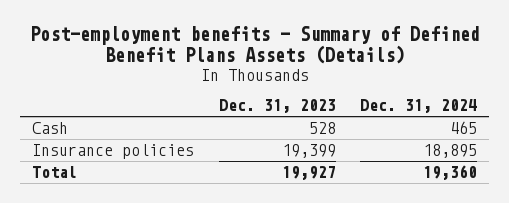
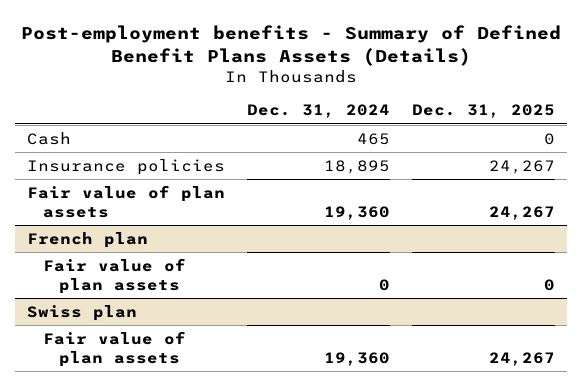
[218,99,336,114] Dec. 31, 2023 -> none
none -> [412,104,556,119] Dec. 31, 2025
[32,166,78,179] Total -> [26,184,225,218] Fair value of plan assets
none -> [26,231,148,248] French plan
none -> [42,257,186,294] Fair value of plan assets
none -> [26,304,137,321] Swiss plan
none -> [42,330,186,367] Fair value of plan assets

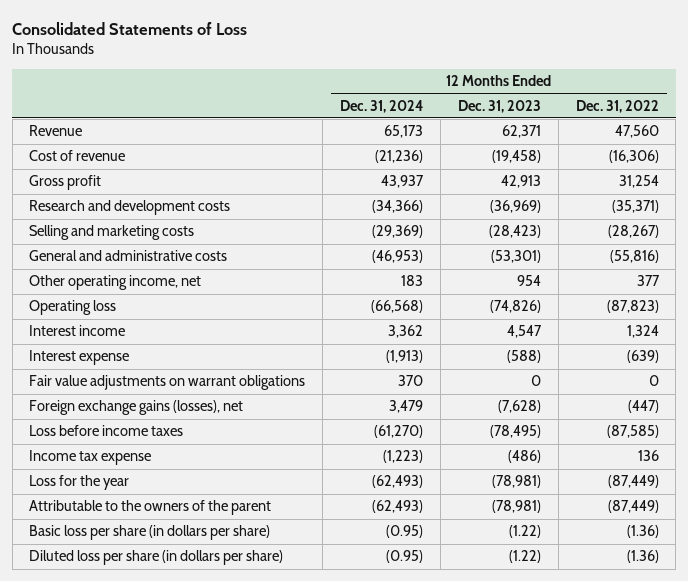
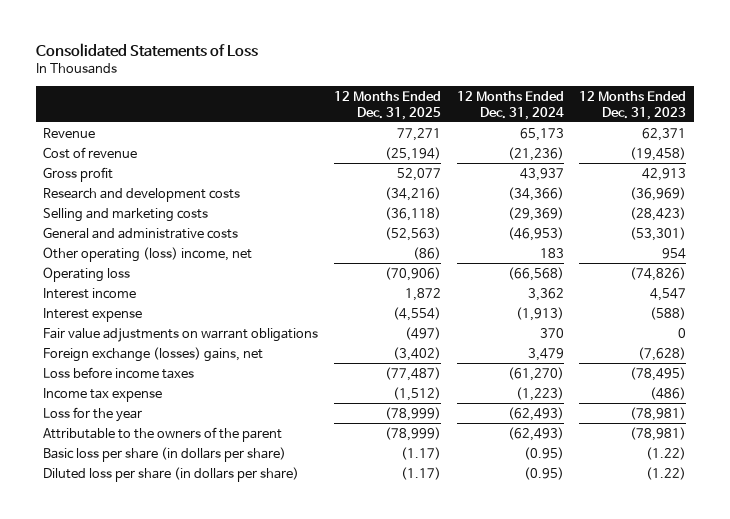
[575,99,659,113] Dec. 31, 2022 -> none
none -> [334,90,442,120] 12 Months Ended Dec. 31, 2025
[29,275,202,291] Other operating income, net -> [43,246,253,262] Other operating (loss) income, net
[29,400,244,416] Foreign exchange gains (losses), net -> [43,346,264,362] Foreign exchange (losses) gains, net

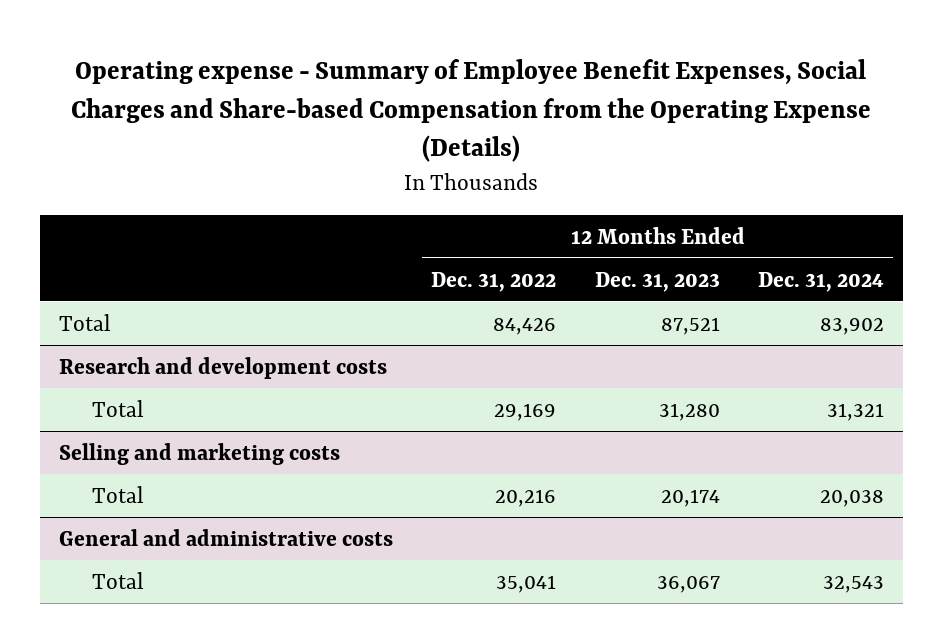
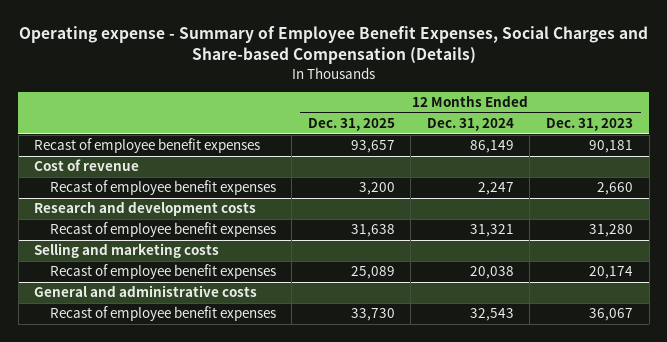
[71,59,872,163] Operating expense - Summary of Employee Benefit Expenses, Social Charges and Share-based Compensation from the Operating Expense (Details) -> [18,26,648,65] Operating expense - Summary of Employee Benefit Expenses, Social Charges and Share-based Compensation (Details)
[431,271,557,292] Dec. 31, 2022 -> none
none -> [307,118,395,132] Dec. 31, 2025
[59,313,112,331] Total -> none
none -> [34,138,261,154] Recast of employee benefit expenses
none -> [34,159,140,172] Cost of revenue
none -> [49,180,276,196] Recast of employee benefit expenses
[92,399,145,417] Total -> [49,222,276,238] Recast of employee benefit expenses
[92,485,145,503] Total -> [49,264,276,280] Recast of employee benefit expenses
[92,571,145,589] Total -> [49,306,276,322] Recast of employee benefit expenses

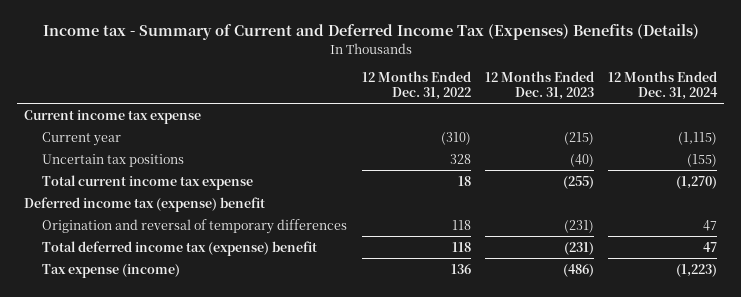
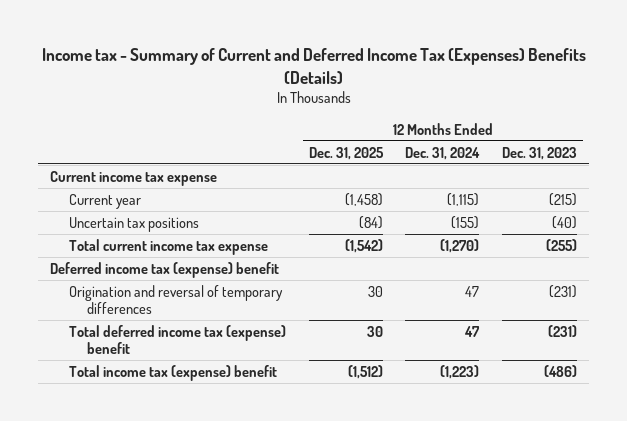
[361,70,471,101] 12 Months Ended Dec. 31, 2022 -> none
none -> [308,146,384,160] Dec. 31, 2025
[42,263,181,278] Tax expense (income) -> [68,364,277,381] Total income tax (expense) benefit

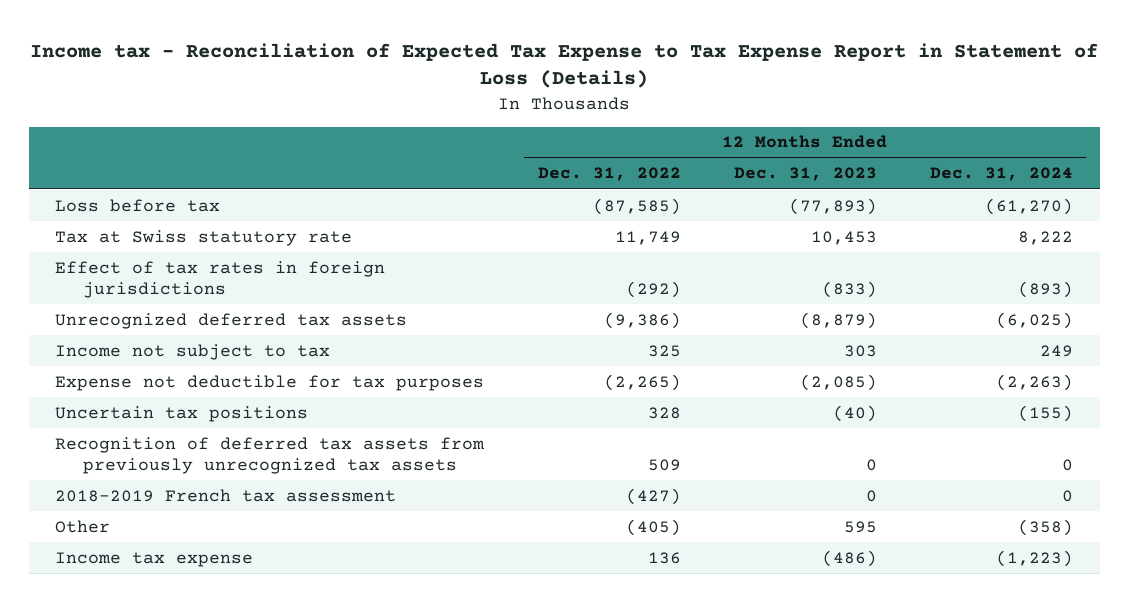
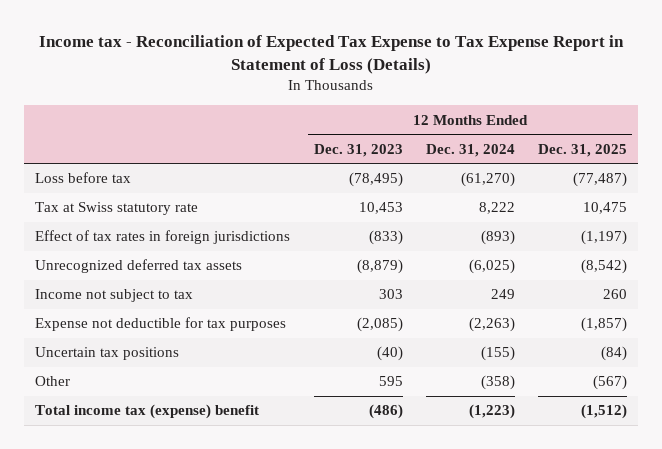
[537,167,681,182] Dec. 31, 2022 -> none
none -> [537,143,627,157] Dec. 31, 2025
[788,197,877,215] (77,893) -> [348,172,403,188] (78,495)
[55,436,486,474] Recognition of deferred tax assets from previously unrecognized tax assets -> none
[55,488,397,502] 2018-2019 French tax assessment -> none
[55,551,254,567] Income tax expense -> [35,404,260,420] Total income tax (expense) benefit

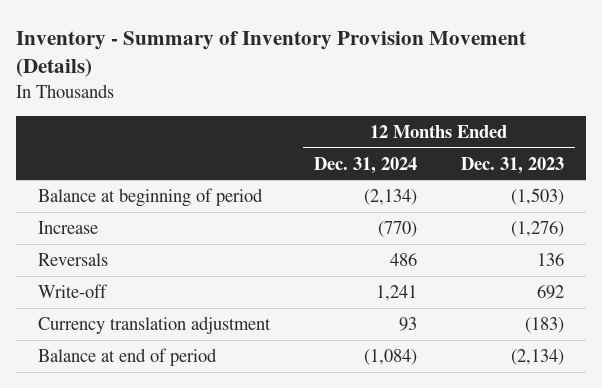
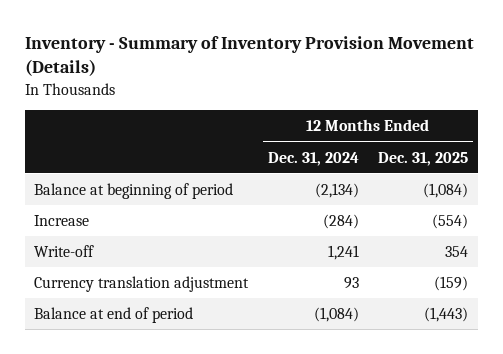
[460,156,564,174] Dec. 31, 2023 -> none
none -> [378,151,469,166] Dec. 31, 2025
[38,252,109,266] Reversals -> none
[378,220,418,237] (770) -> [322,214,359,230] (284)

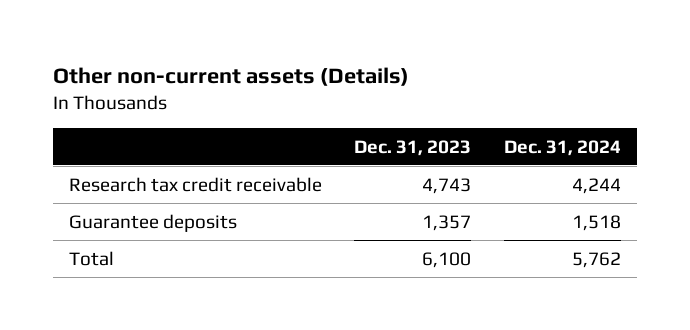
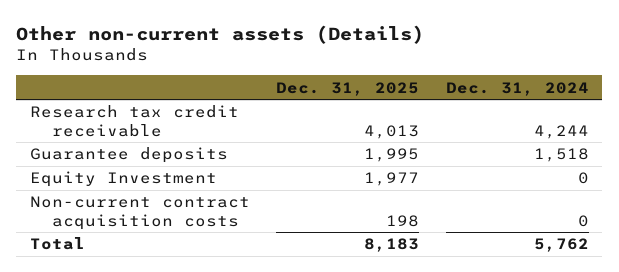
[354,139,472,156] Dec. 31, 2023 -> none
none -> [276,81,420,96] Dec. 31, 2025
none -> [29,171,217,188] Equity Investment
none -> [29,196,250,230] Non-current contract acquisition costs

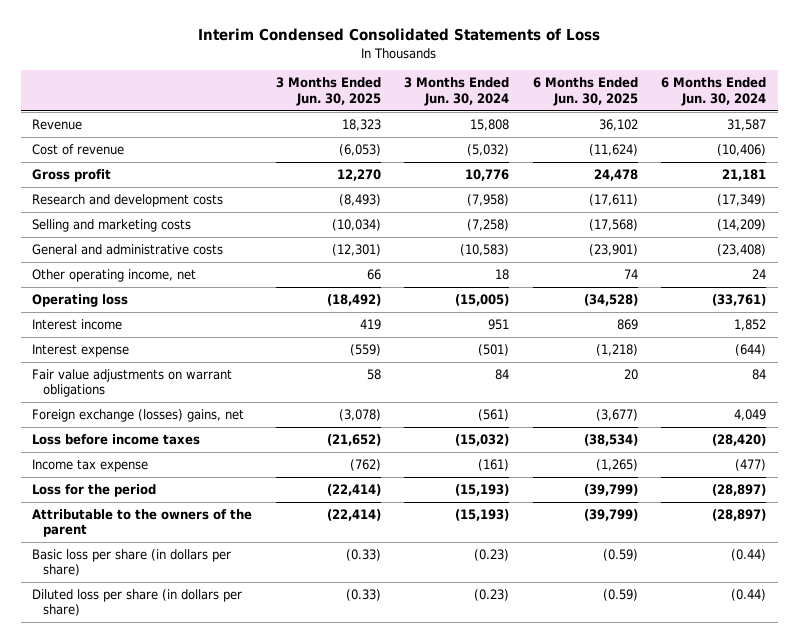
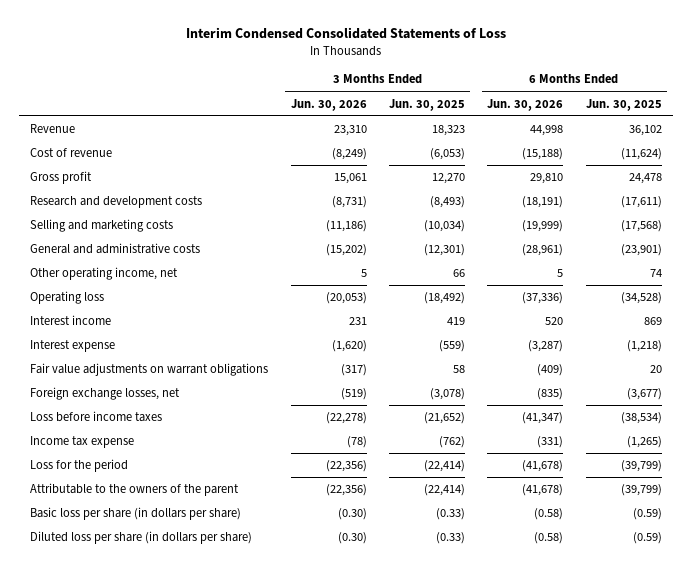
[404,77,510,106] 3 Months Ended Jun. 30, 2024 -> none
[661,77,767,106] 6 Months Ended Jun. 30, 2024 -> none
none -> [290,98,367,111] Jun. 30, 2026
none -> [487,98,564,111] Jun. 30, 2026
[32,409,245,423] Foreign exchange (losses) gains, net -> [30,387,181,401] Foreign exchange losses, net

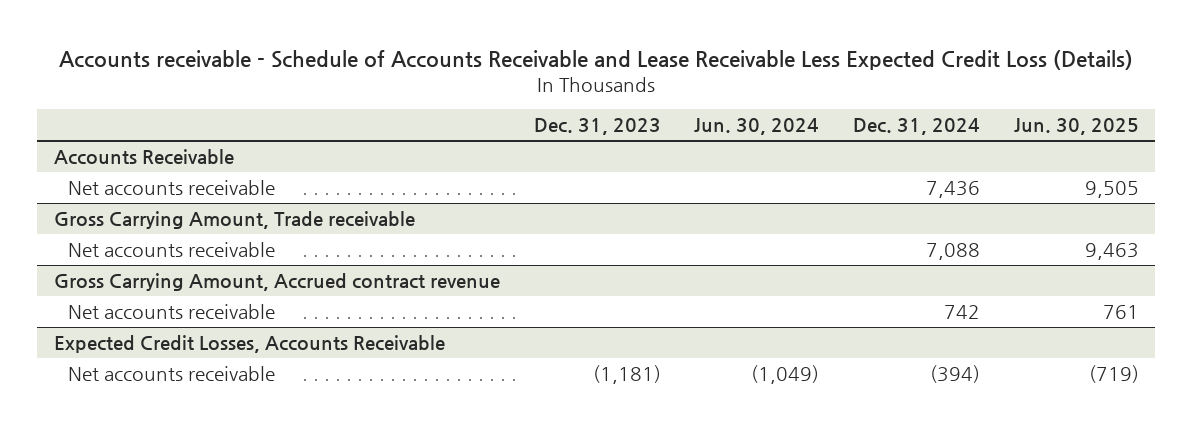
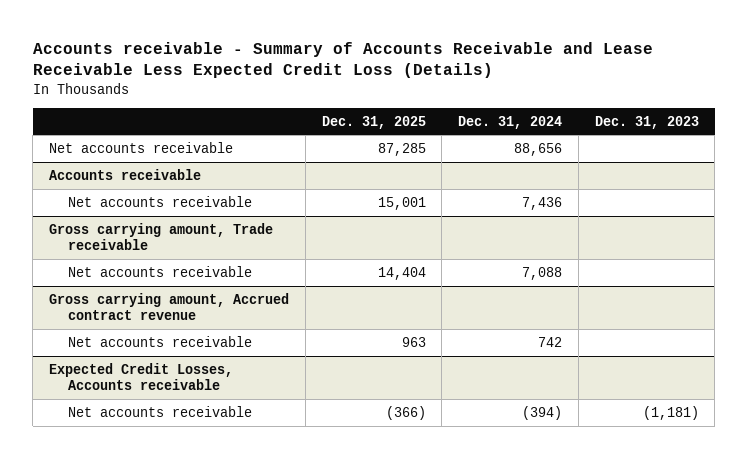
[59,49,1134,70] Accounts receivable - Schedule of Accounts Receivable and Lease Receivable Less Expected Credit Loss (Details) -> [32,42,653,79] Accounts receivable - Summary of Accounts Receivable and Lease Receivable Less Expected Credit Loss (Details)
[694,118,820,136] Jun. 30, 2024 -> none
[1013,118,1139,136] Jun. 30, 2025 -> none
none -> [321,115,426,129] Dec. 31, 2025
none -> [49,141,234,153] Net accounts receivable
[54,148,235,165] Accounts Receivable -> [49,168,202,180] Accounts receivable
[54,210,416,229] Gross Carrying Amount, Trade receivable -> [49,222,274,251] Gross carrying amount, Trade receivable
[54,272,501,291] Gross Carrying Amount, Accrued contract revenue -> [49,292,290,321] Gross carrying amount, Accrued contract revenue
[54,334,446,353] Expected Credit Losses, Accounts Receivable -> [49,362,234,391] Expected Credit Losses, Accounts receivable

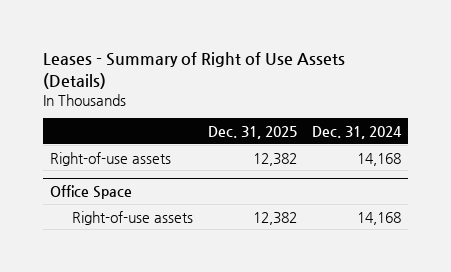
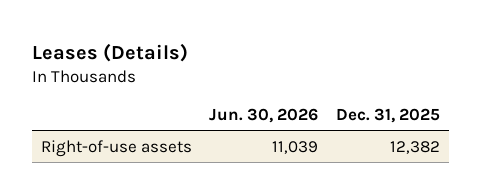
[42,52,345,89] Leases - Summary of Right of Use Assets (Details) -> [32,42,189,62] Leases (Details)
[311,126,402,140] Dec. 31, 2024 -> none
none -> [209,108,319,124] Jun. 30, 2026
[50,185,133,200] Office Space -> none
[72,210,194,225] Right-of-use assets -> none

